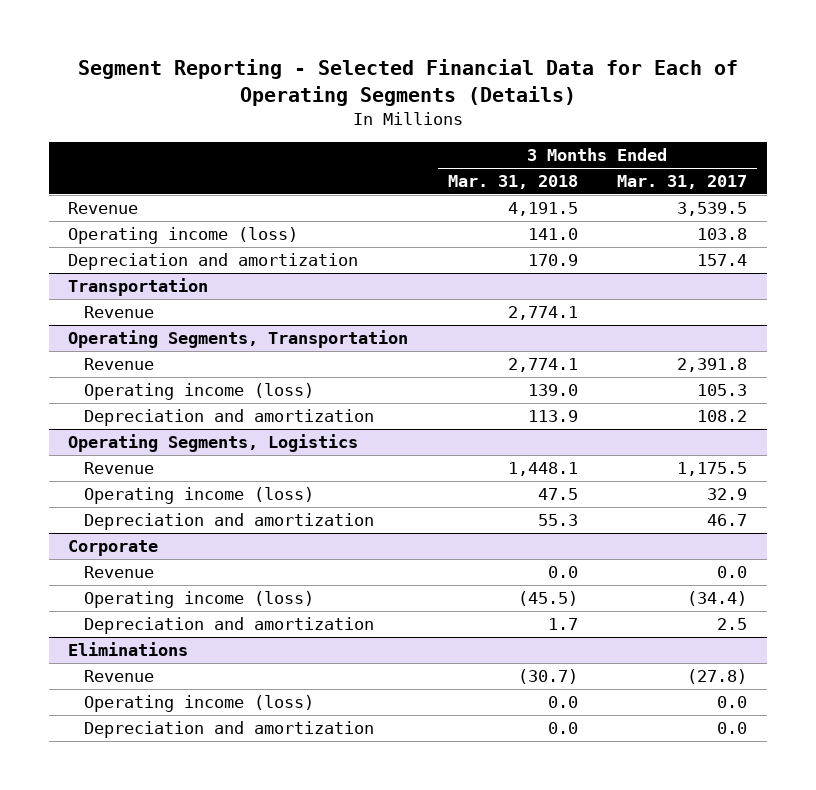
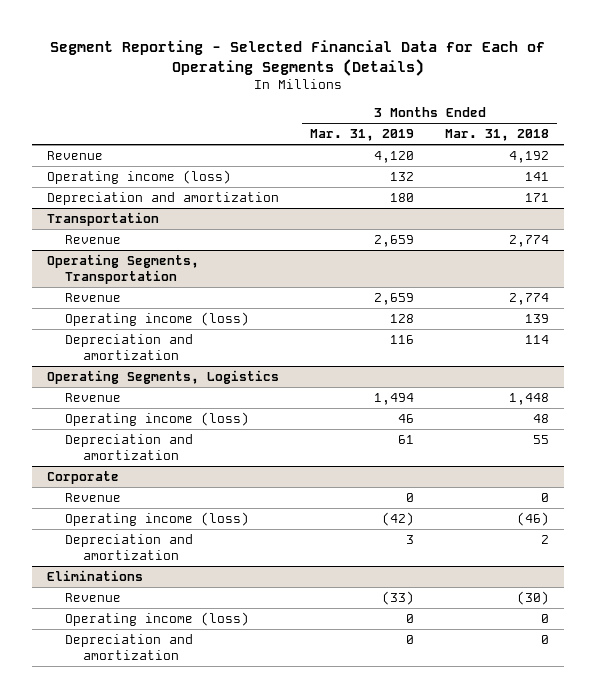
[617,175,748,190] Mar. 31, 2017 -> none
none -> [310,129,415,142] Mar. 31, 2019
[507,202,578,217] 4,191.5 -> [508,151,549,164] 4,192
[527,228,578,241] 141.0 -> [524,172,549,182] 141
[527,254,578,267] 170.9 -> [524,193,549,203] 171
[507,306,578,321] 2,774.1 -> [508,235,549,248] 2,774
[507,358,578,373] 2,774.1 -> [508,293,549,306] 2,774
[527,384,578,397] 139.0 -> [524,314,549,324] 139
[527,410,578,423] 113.9 -> [524,335,549,345] 114
[507,462,578,477] 1,448.1 -> [508,393,549,406] 1,448
[537,488,578,501] 47.5 -> [532,414,549,424] 48
[537,514,578,527] 55.3 -> [532,435,549,445] 55
[547,566,578,579] 0.0 -> [540,493,549,503] 0
[517,591,578,607] (45.5) -> [516,512,549,527] (46)
[547,618,578,631] 1.7 -> [540,535,549,545] 2
[517,669,578,685] (30.7) -> [516,591,549,606] (30)
[547,696,578,709] 0.0 -> [540,614,549,624] 0
[547,722,578,735] 0.0 -> [540,635,549,645] 0

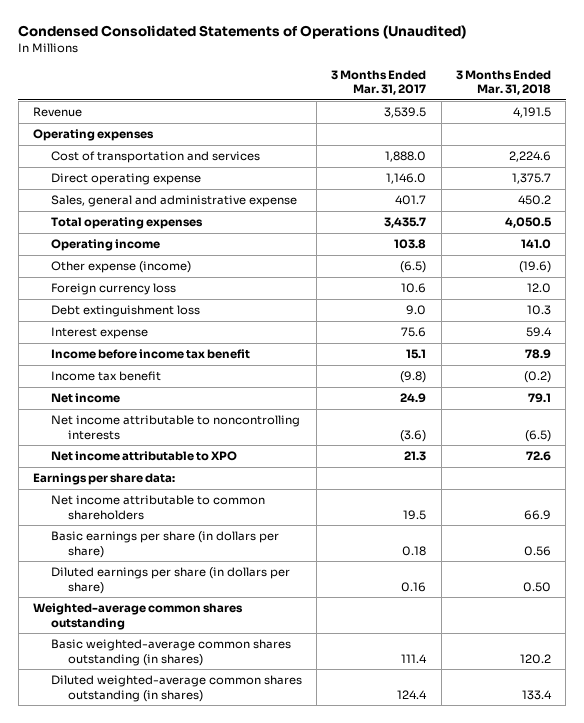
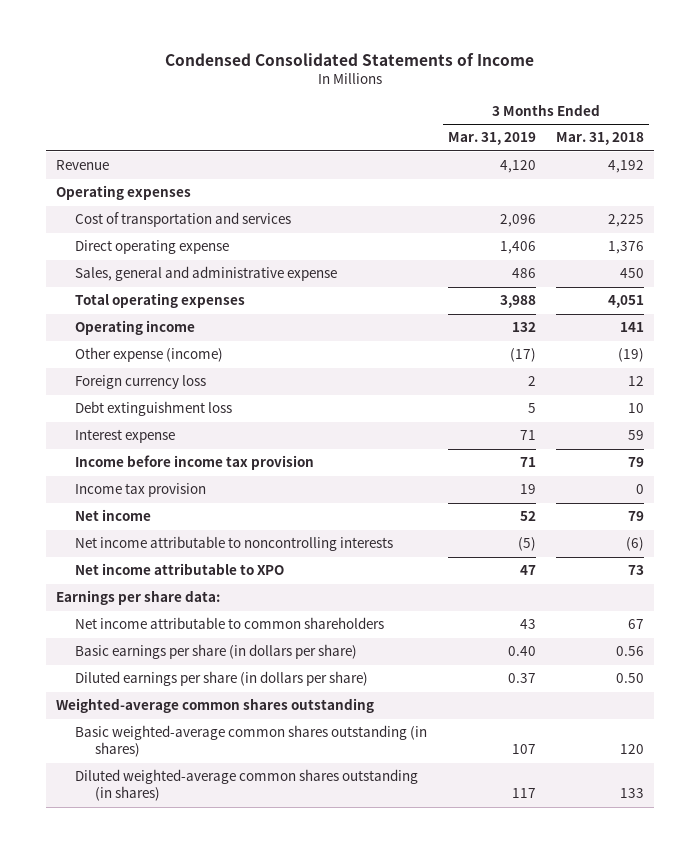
[18,25,467,40] Condensed Consolidated Statements of Operations (Unaudited) -> [165,53,535,67] Condensed Consolidated Statements of Income
[331,69,427,96] 3 Months Ended Mar. 31, 2017 -> none
none -> [447,132,536,146] Mar. 31, 2019
[512,107,551,119] 4,191.5 -> [608,160,645,174] 4,192
[508,151,551,163] 2,224.6 -> [608,214,645,228] 2,225
[511,173,551,185] 1,375.7 -> [608,241,645,255] 1,376
[517,195,551,206] 450.2 -> [620,268,645,279] 450
[504,217,552,229] 4,050.5 -> [608,295,645,309] 4,051
[520,239,551,250] 141.0 -> [620,322,645,333] 141
[518,261,551,274] (19.6) -> [618,348,645,363] (19)
[526,283,551,294] 12.0 -> [628,376,645,387] 12
[526,305,551,316] 10.3 -> [628,403,645,414] 10
[525,327,552,338] 59.4 -> [628,430,645,441] 59
[50,349,250,360] Income before income tax benefit -> [75,455,315,471] Income before income tax provision
[524,349,551,360] 78.9 -> [628,457,645,468] 79
[50,371,161,382] Income tax benefit -> [75,483,207,498] Income tax provision
[523,371,551,384] (0.2) -> [636,484,645,495] 0
[527,393,551,404] 79.1 -> [628,511,645,522] 79
[524,429,551,442] (6.5) -> [626,537,645,552] (6)
[525,451,551,462] 72.6 -> [628,565,645,576] 73
[523,509,551,520] 66.9 -> [628,619,645,630] 67
[519,653,551,664] 120.2 -> [620,744,645,755] 120
[521,689,552,700] 133.4 -> [620,788,645,799] 133

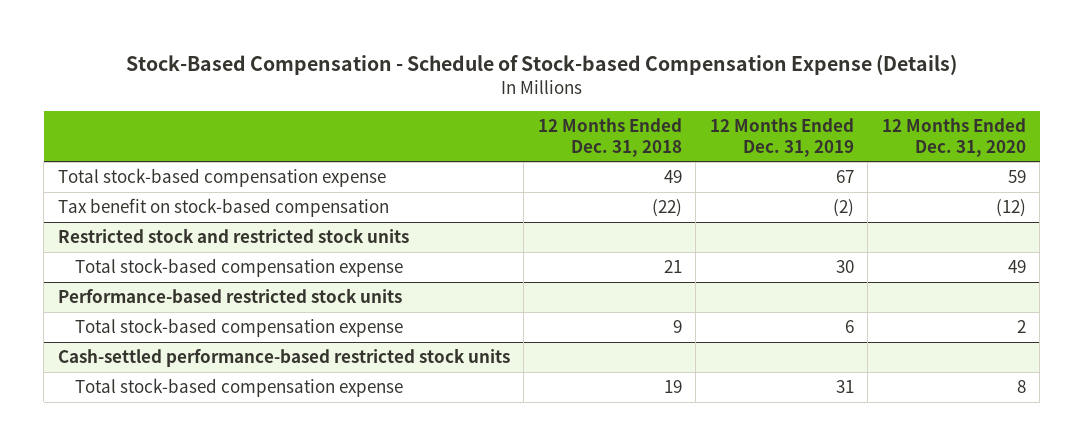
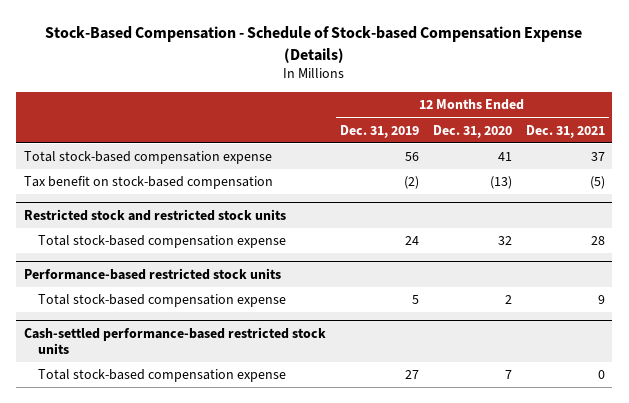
[537,118,682,157] 12 Months Ended Dec. 31, 2018 -> none
none -> [526,124,606,138] Dec. 31, 2021
[835,170,854,184] 67 -> [404,152,419,162] 56
[1007,170,1026,184] 59 -> [497,152,512,162] 41
[995,199,1026,218] (12) -> [489,176,512,190] (13)
[835,260,854,274] 30 -> [404,236,419,246] 24
[1007,260,1026,274] 49 -> [497,236,512,246] 32
[844,320,854,334] 6 -> [411,295,419,305] 5
[835,380,854,394] 31 -> [404,370,419,380] 27
[1016,380,1026,394] 8 -> [504,370,512,380] 7

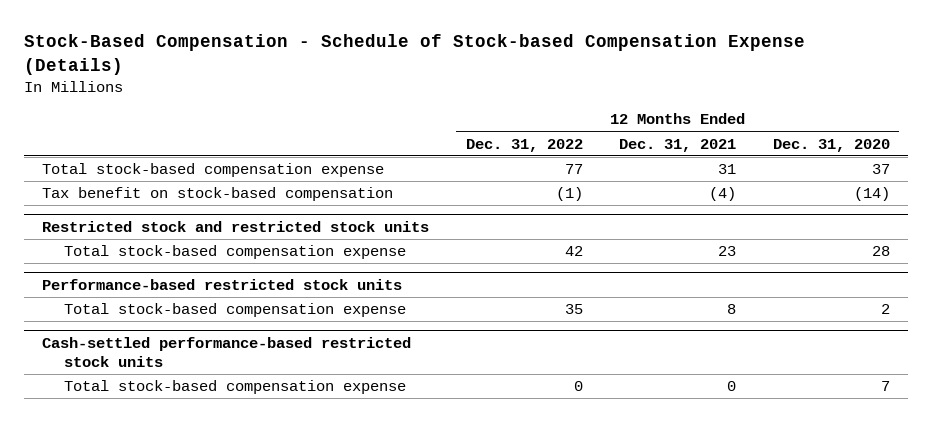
[339,124,419,138] Dec. 31, 2019 -> none
none -> [465,138,583,152] Dec. 31, 2022
[497,152,512,162] 41 -> [871,164,890,175] 37
[591,152,606,162] 37 -> [718,164,737,175] 31
[489,176,512,190] (13) -> [853,187,890,202] (14)
[590,176,606,190] (5) -> [709,187,737,202] (4)
[497,236,512,246] 32 -> [871,246,890,257] 28
[591,236,606,246] 28 -> [718,246,737,257] 23
[598,295,606,305] 9 -> [727,304,737,315] 8

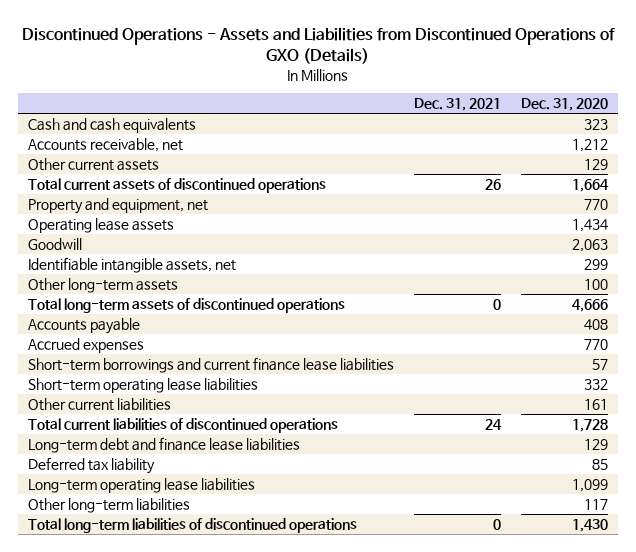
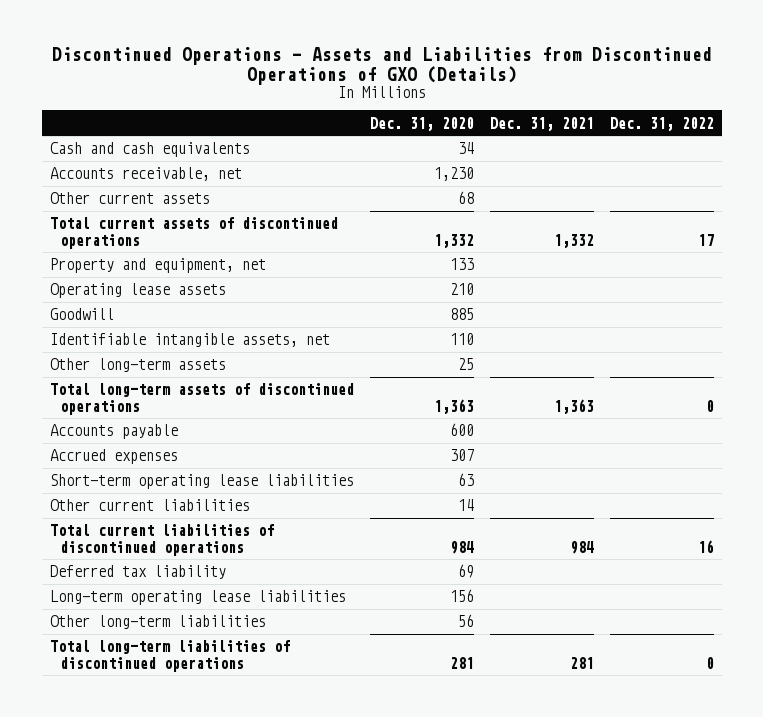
none -> [609,116,714,131] Dec. 31, 2022
[28,356,395,373] Short-term borrowings and current finance lease liabilities -> none
[28,436,301,453] Long-term debt and finance lease liabilities -> none
[583,118,608,130] 323 -> [457,142,474,155] 34
[571,138,608,152] 1,212 -> [433,167,474,182] 1,230
[583,158,608,170] 129 -> [457,191,474,205] 68
[485,178,502,190] 26 -> [553,233,594,248] 1,332
[571,178,609,192] 1,664 -> [433,233,474,248] 1,332
[583,198,608,210] 770 -> [449,258,474,271] 133
[571,218,608,232] 1,434 -> [449,283,474,296] 210
[571,238,608,252] 2,063 -> [449,308,474,321] 885
[583,258,608,270] 299 -> [449,333,474,346] 110
[583,278,608,290] 100 -> [457,358,474,371] 25
[493,298,502,310] 0 -> [553,398,594,414] 1,363
[571,298,608,312] 4,666 -> [433,398,474,414] 1,363
[583,318,608,330] 408 -> [449,423,474,437] 600
[583,338,608,350] 770 -> [449,449,474,462] 307
[583,378,608,390] 332 -> [457,473,474,487] 63
[583,398,608,410] 161 -> [457,499,474,512] 14
[485,418,503,430] 24 -> [569,540,594,554] 984
[571,418,608,432] 1,728 -> [449,540,474,554] 984
[591,458,608,470] 85 -> [457,564,474,579] 69
[571,478,608,492] 1,099 -> [449,589,474,603] 156
[583,498,608,510] 117 -> [457,614,474,628] 56
[493,518,502,530] 0 -> [569,656,594,669] 281
[571,518,608,532] 1,430 -> [449,656,474,669] 281

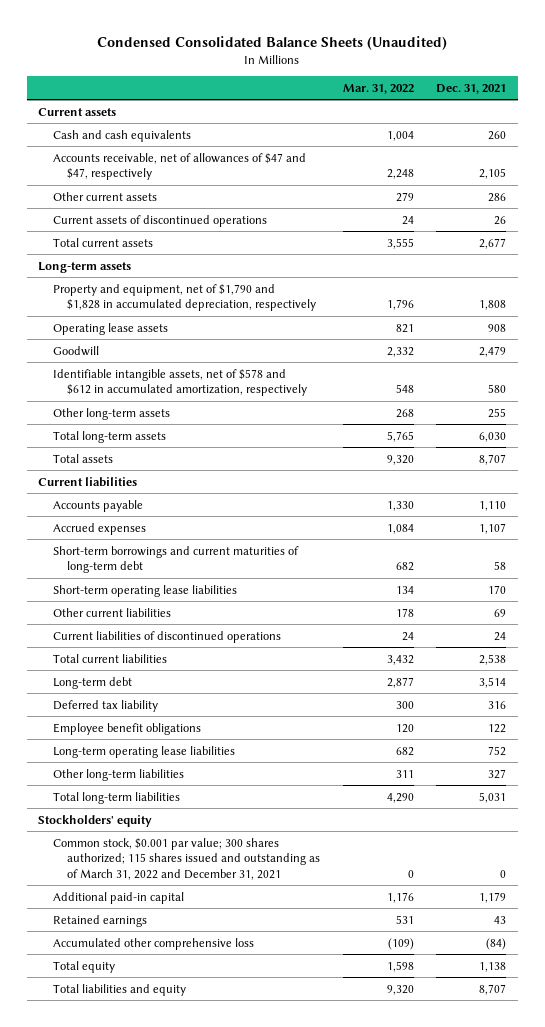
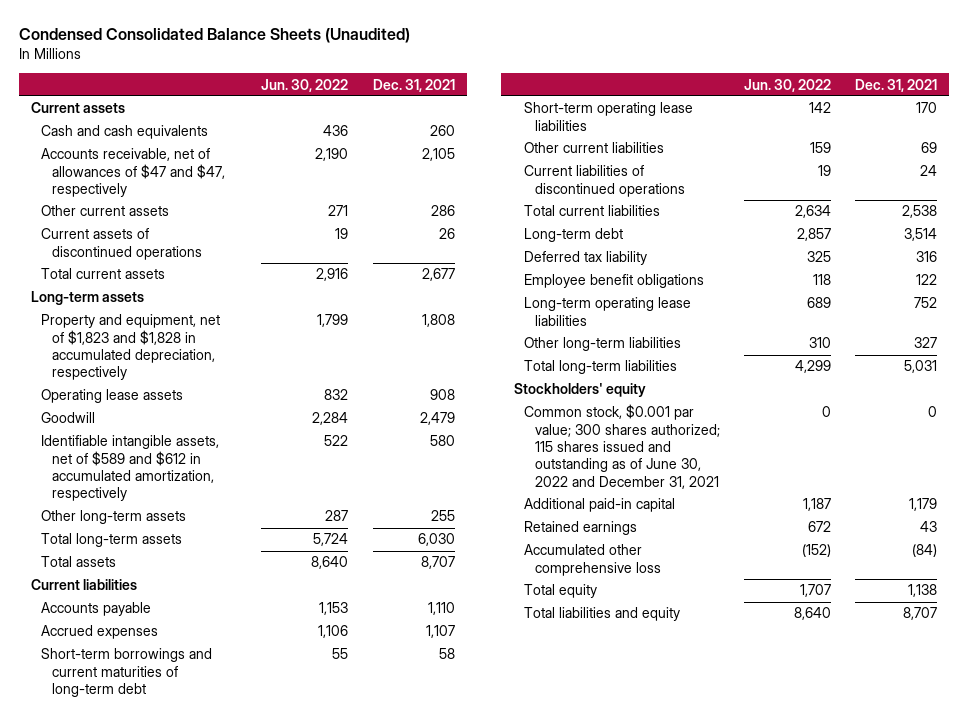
[342,83,414,94] Mar. 31, 2022 -> none
none -> [261,78,349,92] Jun. 30, 2022
[52,283,316,312] Property and equipment, net of $1,790 and $1,828 in accumulated depreciation, respectively -> [41,314,221,381] Property and equipment, net of $1,823 and $1,828 in accumulated depreciation, respectively
[52,368,307,397] Identifiable intangible assets, net of $578 and $612 in accumulated amortization, respectively -> [41,435,220,502] Identifiable intangible assets, net of $589 and $612 in accumulated amortization, respectively
[52,837,320,880] Common stock, $0.001 par value; 300 shares authorized; 115 shares issued and outstanding as of March 31, 2022 and December 31, 2021 -> [524,404,720,489] Common stock, $0.001 par value; 300 shares authorized; 115 shares issued and outstanding as of June 30, 2022 and December 31, 2021

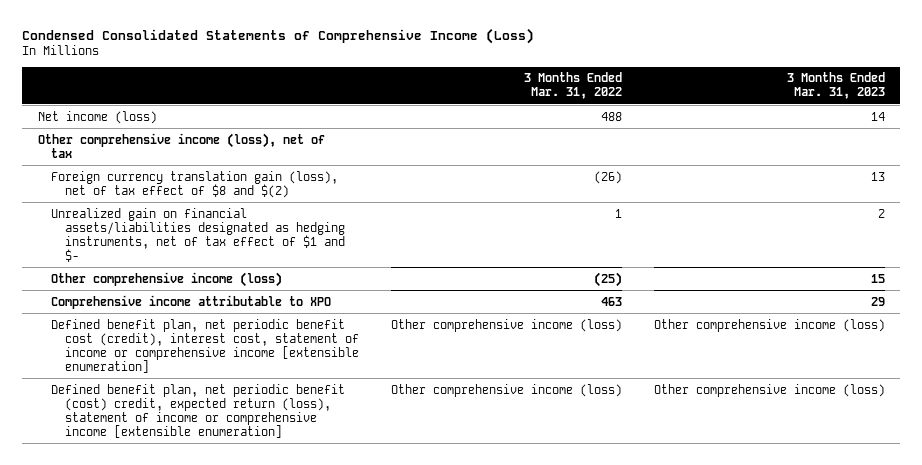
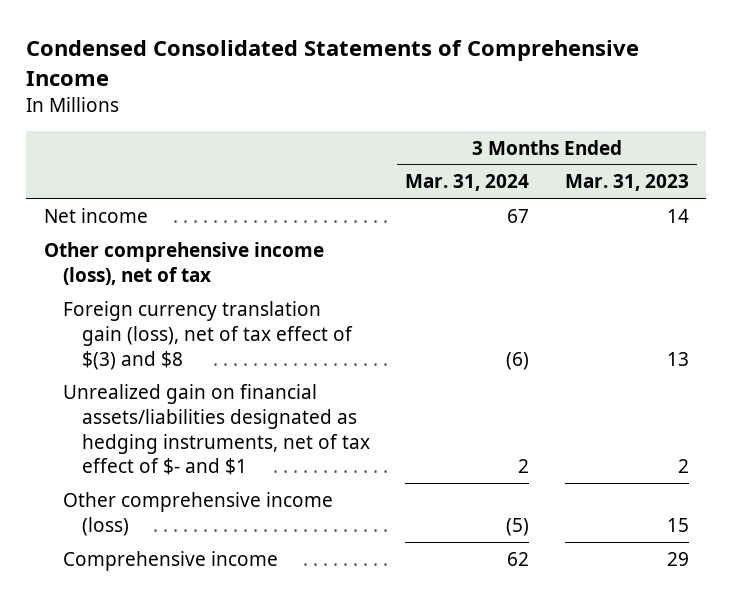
[21,27,534,44] Condensed Consolidated Statements of Comprehensive Income (Loss) -> [25,39,639,86] Condensed Consolidated Statements of Comprehensive Income
[523,72,622,100] 3 Months Ended Mar. 31, 2022 -> none
none -> [405,174,530,192] Mar. 31, 2024
[37,110,157,124] Net income (loss) -> [43,207,148,223] Net income
[51,170,339,198] Foreign currency translation gain (loss), net of tax effect of $8 and $(2) -> [62,300,354,370] Foreign currency translation gain (loss), net of tax effect of $(3) and $8
[51,207,346,262] Unrealized gain on financial assets/liabilities designated as hedging instruments, net of tax effect of $1 and $- -> [62,383,371,476] Unrealized gain on financial assets/liabilities designated as hedging instruments, net of tax effect of $- and $1
[51,318,360,373] Defined benefit plan, net periodic benefit cost (credit), interest cost, statement of income or comprehensive income [extensible enumeration] -> none
[51,383,346,438] Defined benefit plan, net periodic benefit (cost) credit, expected return (loss), statement of income or comprehensive income [extensible enumeration] -> none
[51,294,332,309] Comprehensive income attributable to XPO -> [62,550,278,571] Comprehensive income

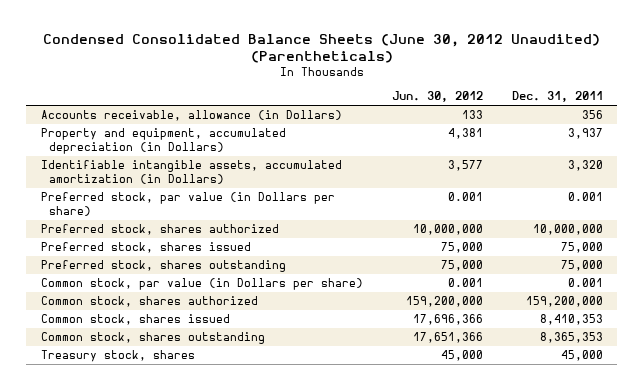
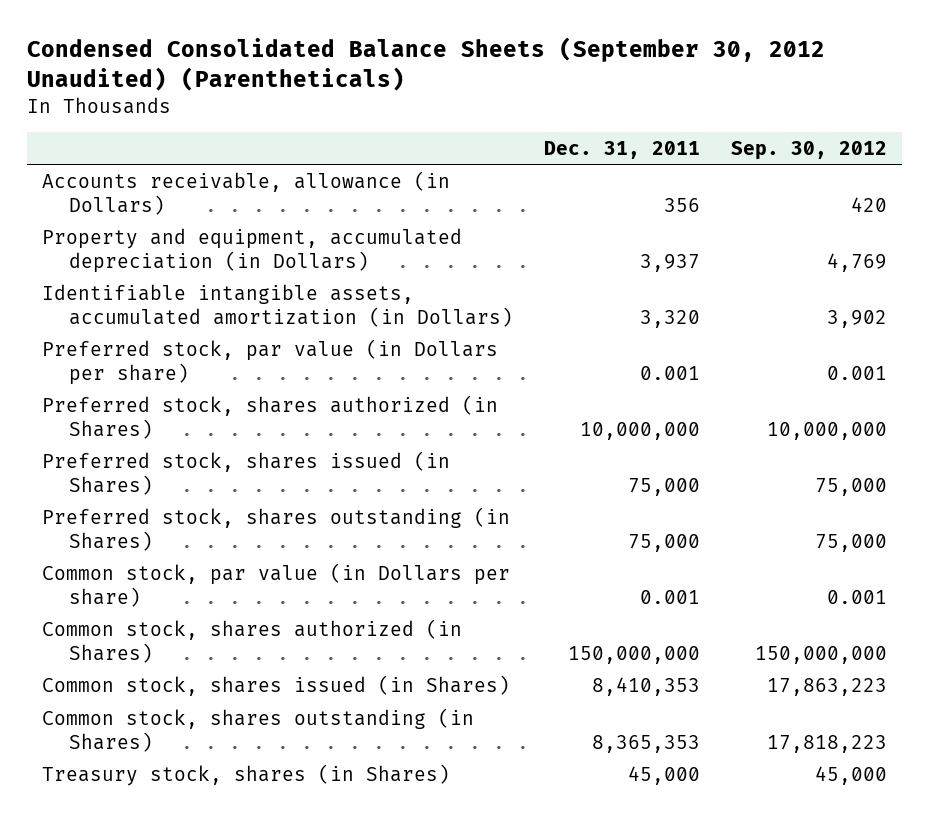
[42,33,600,64] Condensed Consolidated Balance Sheets (June 30, 2012 Unaudited) (Parentheticals) -> [27,36,826,91] Condensed Consolidated Balance Sheets (September 30, 2012 Unaudited) (Parentheticals)
[391,91,483,103] Jun. 30, 2012 -> none
none -> [730,140,887,160] Sep. 30, 2012
[40,224,279,236] Preferred stock, shares authorized -> [42,395,499,439] Preferred stock, shares authorized (in Shares)
[40,242,251,254] Preferred stock, shares issued -> [42,451,451,495] Preferred stock, shares issued (in Shares)
[40,260,286,273] Preferred stock, shares outstanding -> [42,507,511,551] Preferred stock, shares outstanding (in Shares)
[40,296,258,308] Common stock, shares authorized -> [42,619,463,663] Common stock, shares authorized (in Shares)
[525,296,603,308] 159,200,000 -> [568,645,701,664] 150,000,000
[40,314,230,326] Common stock, shares issued -> [42,675,511,697] Common stock, shares issued (in Shares)
[40,332,265,345] Common stock, shares outstanding -> [42,708,475,752] Common stock, shares outstanding (in Shares)
[40,350,195,363] Treasury stock, shares -> [42,764,451,787] Treasury stock, shares (in Shares)

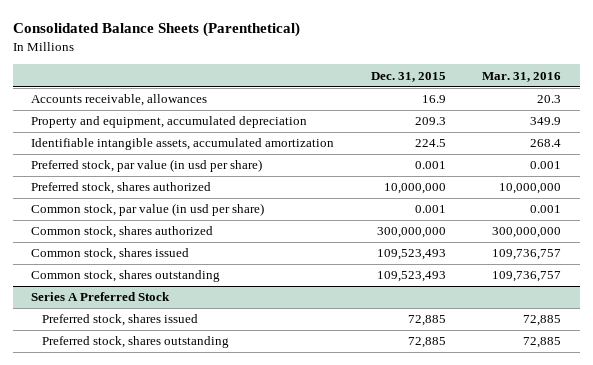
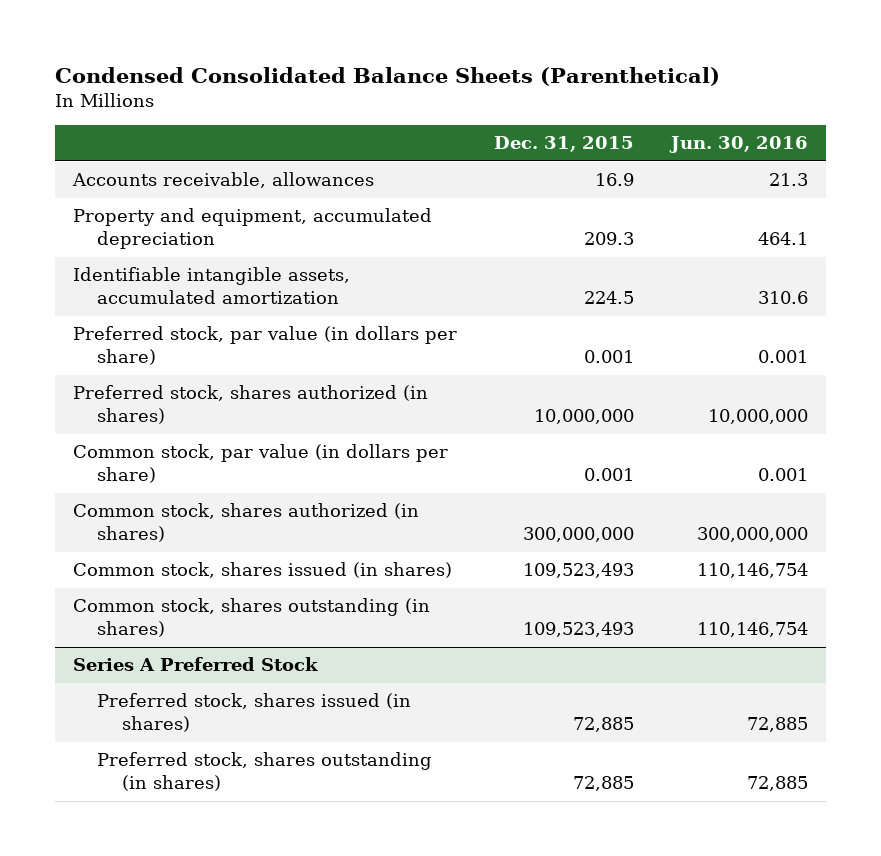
[13,22,301,38] Consolidated Balance Sheets (Parenthetical) -> [54,66,720,86] Condensed Consolidated Balance Sheets (Parenthetical)
[482,71,562,82] Mar. 31, 2016 -> none
none -> [668,136,808,154] Jun. 30, 2016
[31,159,263,173] Preferred stock, par value (in usd per share) -> [73,326,458,366] Preferred stock, par value (in dollars per share)
[31,182,212,195] Preferred stock, shares authorized -> [73,385,429,425] Preferred stock, shares authorized (in shares)
[31,203,265,217] Common stock, par value (in usd per share) -> [73,444,449,484] Common stock, par value (in dollars per share)
[31,226,214,239] Common stock, shares authorized -> [73,503,420,543] Common stock, shares authorized (in shares)
[31,248,190,261] Common stock, shares issued -> [73,562,453,579] Common stock, shares issued (in shares)
[31,270,221,283] Common stock, shares outstanding -> [73,598,431,638] Common stock, shares outstanding (in shares)
[41,314,198,327] Preferred stock, shares issued -> [97,693,412,733] Preferred stock, shares issued (in shares)
[41,336,229,349] Preferred stock, shares outstanding -> [97,752,433,792] Preferred stock, shares outstanding (in shares)

